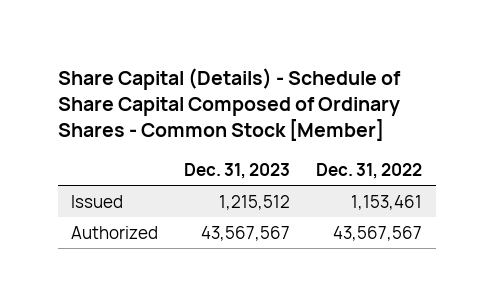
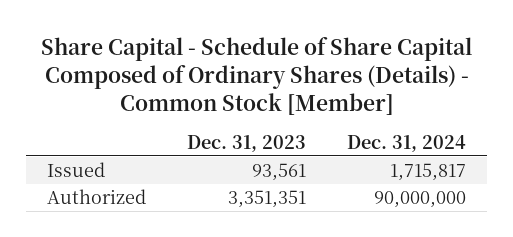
[58,67,402,142] Share Capital (Details) - Schedule of Share Capital Composed of Ordinary Shares - Common Stock [Member] -> [40,36,472,115] Share Capital - Schedule of Share Capital Composed of Ordinary Shares (Details) - Common Stock [Member]
[316,163,423,180] Dec. 31, 2022 -> none
none -> [347,134,467,152] Dec. 31, 2024
[219,194,291,210] 1,215,512 -> [252,163,307,182] 93,561
[201,225,291,241] 43,567,567 -> [228,190,307,209] 3,351,351

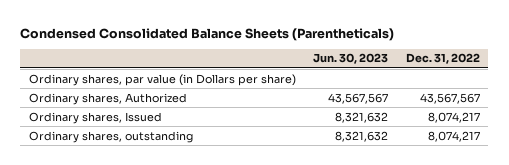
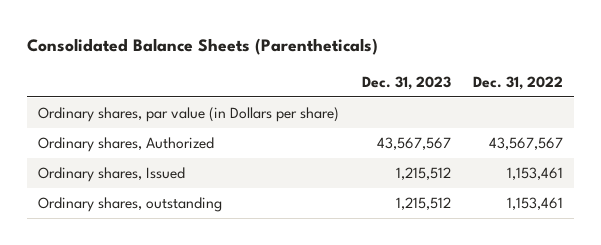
[20,27,395,41] Condensed Consolidated Balance Sheets (Parentheticals) -> [27,38,379,56] Consolidated Balance Sheets (Parentheticals)
[313,53,389,65] Jun. 30, 2023 -> none
none -> [361,75,451,90] Dec. 31, 2023
[427,111,480,123] 8,074,217 -> [507,167,564,181] 1,153,461
[427,130,480,142] 8,074,217 -> [507,197,564,211] 1,153,461

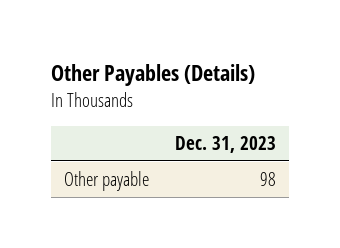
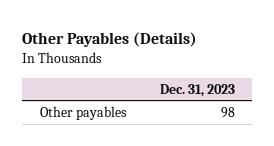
[64,171,150,192] Other payable -> [39,106,127,121] Other payables

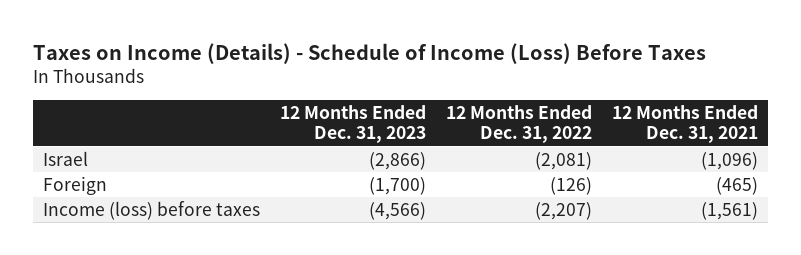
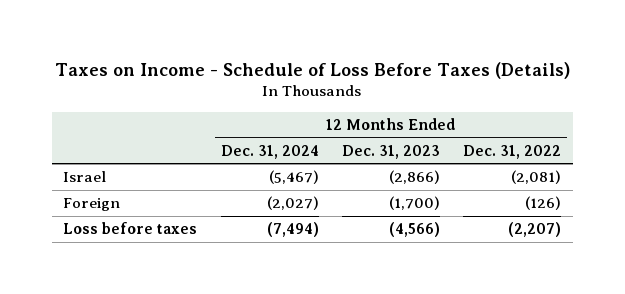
[32,42,706,64] Taxes on Income (Details) - Schedule of Income (Loss) Before Taxes -> [55,61,571,79] Taxes on Income - Schedule of Loss Before Taxes (Details)
[611,105,758,144] 12 Months Ended Dec. 31, 2021 -> none
none -> [220,144,319,159] Dec. 31, 2024
[42,200,260,220] Income (loss) before taxes -> [63,222,198,235] Loss before taxes

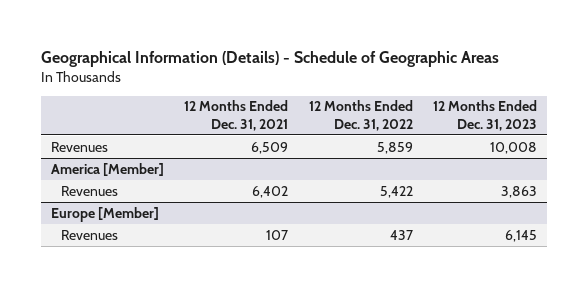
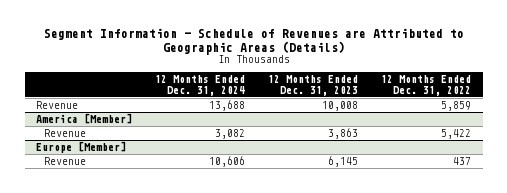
[40,50,499,67] Geographical Information (Details) - Schedule of Geographic Areas -> [43,28,464,55] Segment Information - Schedule of Revenues are Attributed to Geographic Areas (Details)
[184,100,289,131] 12 Months Ended Dec. 31, 2021 -> none
none -> [155,75,246,96] 12 Months Ended Dec. 31, 2024
[51,141,109,152] Revenues -> [36,101,79,110] Revenue
[60,185,118,196] Revenues -> [44,129,87,138] Revenue
[60,229,118,240] Revenues -> [44,157,87,166] Revenue

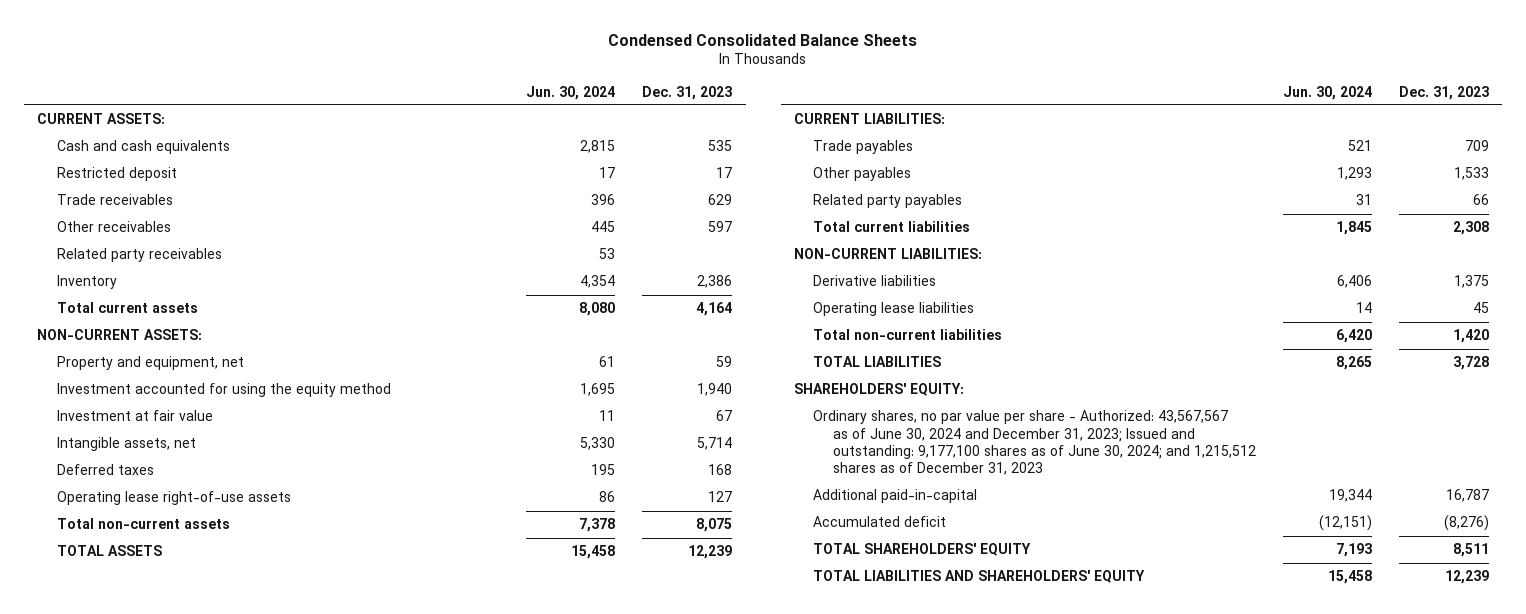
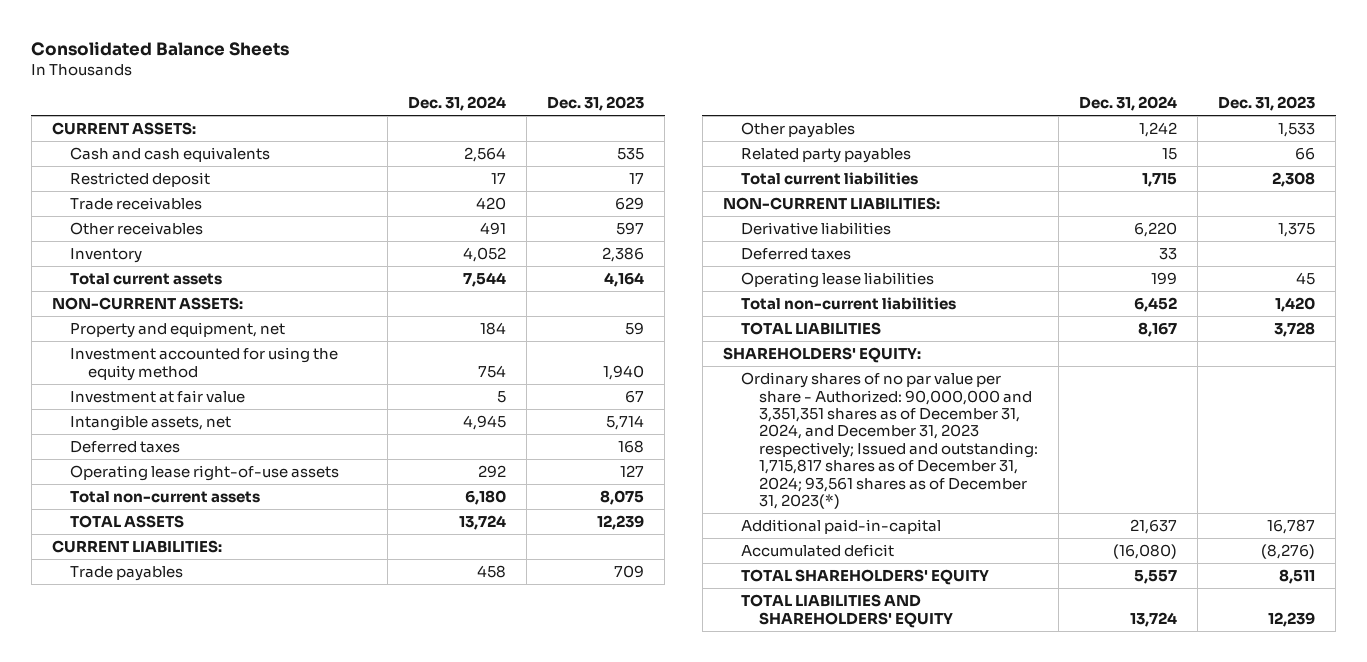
[608,33,918,46] Condensed Consolidated Balance Sheets -> [31,40,290,56] Consolidated Balance Sheets
[526,85,616,100] Jun. 30, 2024 -> none
none -> [408,96,507,112] Dec. 31, 2024
[56,248,222,263] Related party receivables -> none
none -> [740,248,851,261] Deferred taxes
[813,410,1256,476] Ordinary shares, no par value per share - Authorized: 43,567,567 as of June 30, 2024 and December 31, 2023; Issued and outstanding: 9,177,100 shares as of June 30, 2024; and 1,215,512 shares as of December 31, 2023 -> [740,372,1038,510] Ordinary shares of no par value per share - Authorized: 90,000,000 and 3,351,351 shares as of December 31, 2024, and December 31, 2023 respectively; Issued and outstanding: 1,715,817 shares as of December 31, 2024; 93,561 shares as of December 31, 2023(*)

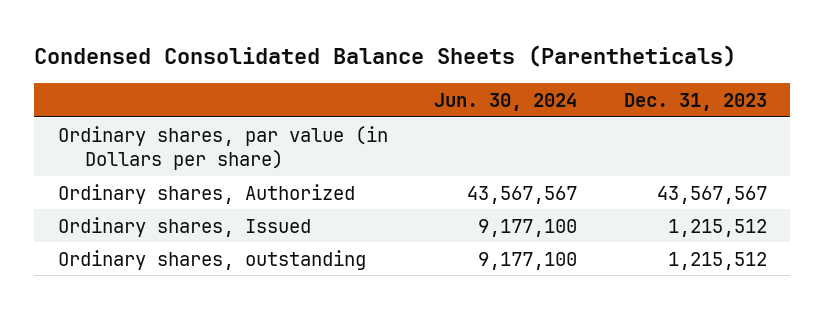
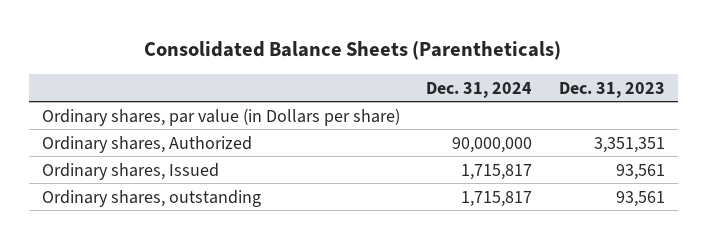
[34,45,737,68] Condensed Consolidated Balance Sheets (Parentheticals) -> [144,41,562,61] Consolidated Balance Sheets (Parentheticals)
[434,92,578,111] Jun. 30, 2024 -> none
none -> [426,81,533,98] Dec. 31, 2024
[656,185,767,204] 43,567,567 -> [593,136,665,153] 3,351,351
[667,218,767,237] 1,215,512 -> [615,163,665,180] 93,561
[667,251,767,270] 1,215,512 -> [615,190,665,207] 93,561

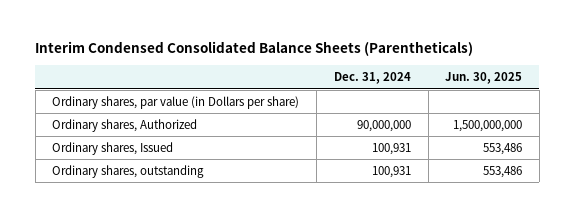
[144,41,562,61] Consolidated Balance Sheets (Parentheticals) -> [35,41,474,57] Interim Condensed Consolidated Balance Sheets (Parentheticals)
[558,81,665,98] Dec. 31, 2023 -> none
none -> [445,72,523,85] Jun. 30, 2025
[461,163,533,180] 1,715,817 -> [371,143,411,156] 100,931
[461,190,533,207] 1,715,817 -> [371,166,411,179] 100,931

